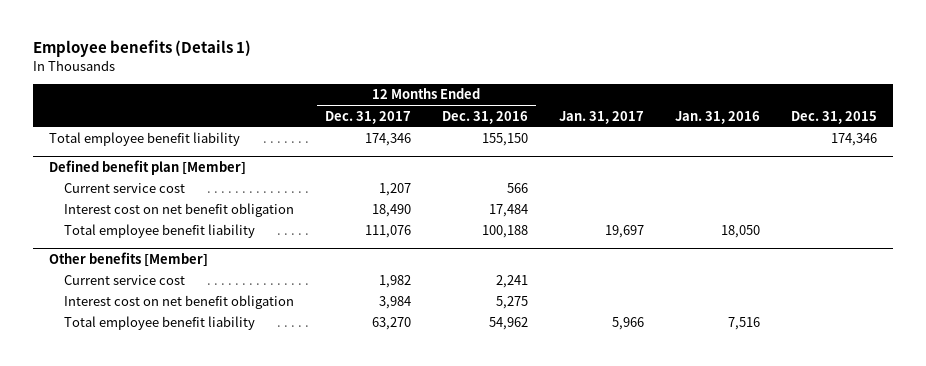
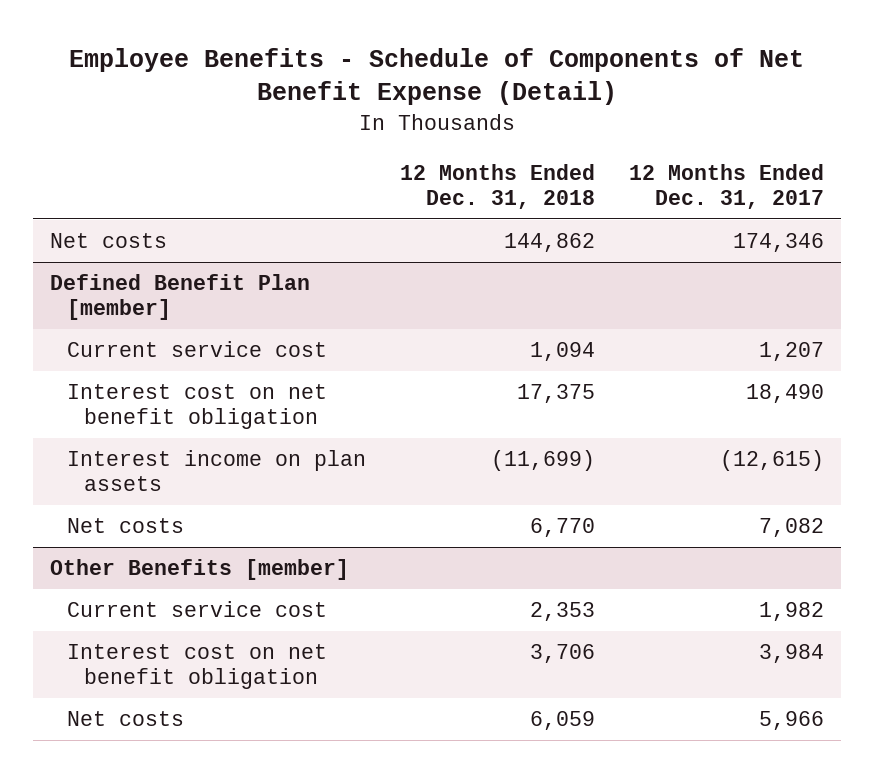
[33,40,252,58] Employee benefits (Details 1) -> [69,47,805,106] Employee Benefits - Schedule of Components of Net Benefit Expense (Detail)
[441,110,528,124] Dec. 31, 2016 -> none
[559,110,645,124] Jan. 31, 2017 -> none
[675,110,761,124] Jan. 31, 2016 -> none
[791,110,878,124] Dec. 31, 2015 -> none
none -> [400,163,596,209] 12 Months Ended Dec. 31, 2018
[48,132,240,147] Total employee benefit liability -> [50,233,168,249] Net costs
[48,159,246,175] Defined benefit plan [Member] -> [50,274,311,321] Defined Benefit Plan [member]
[63,224,255,239] Total employee benefit liability -> none
none -> [66,450,366,492] Interest income on plan assets
none -> [66,518,184,534] Net costs
[48,251,208,267] Other benefits [Member] -> [50,559,350,581] Other Benefits [member]
[63,316,255,331] Total employee benefit liability -> none
none -> [66,711,184,727] Net costs

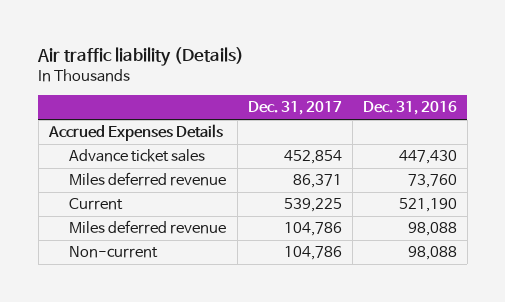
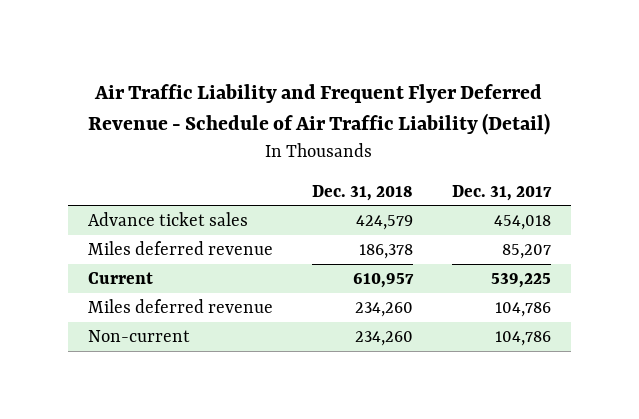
[37,46,245,66] Air traffic liability (Details) -> [88,84,551,135] Air Traffic Liability and Frequent Flyer Deferred Revenue - Schedule of Air Traffic Liability (Detail)
[362,101,457,116] Dec. 31, 2016 -> none
none -> [311,184,413,201] Dec. 31, 2018
[47,124,223,142] Accrued Expenses Details -> none
[283,150,342,165] 452,854 -> [494,214,552,230] 454,018
[292,174,342,189] 86,371 -> [502,243,552,259] 85,207

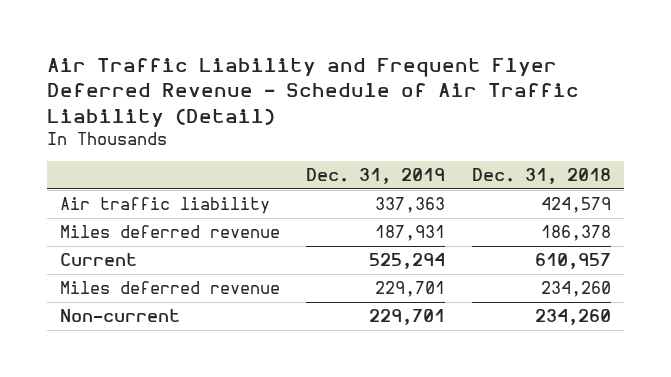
[452,184,553,201] Dec. 31, 2017 -> none
none -> [306,168,446,185] Dec. 31, 2019
[87,211,248,226] Advance ticket sales -> [59,197,270,215] Air traffic liability

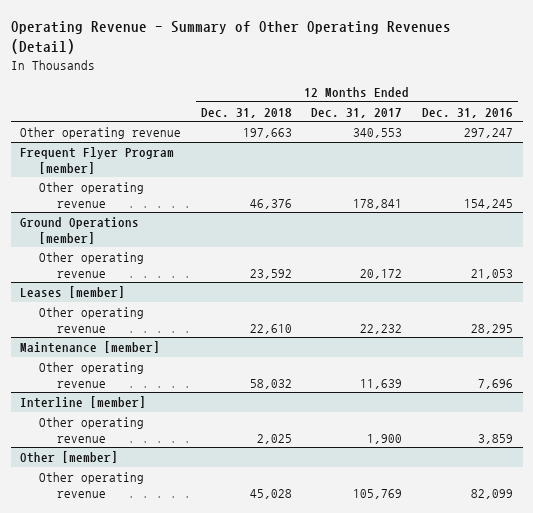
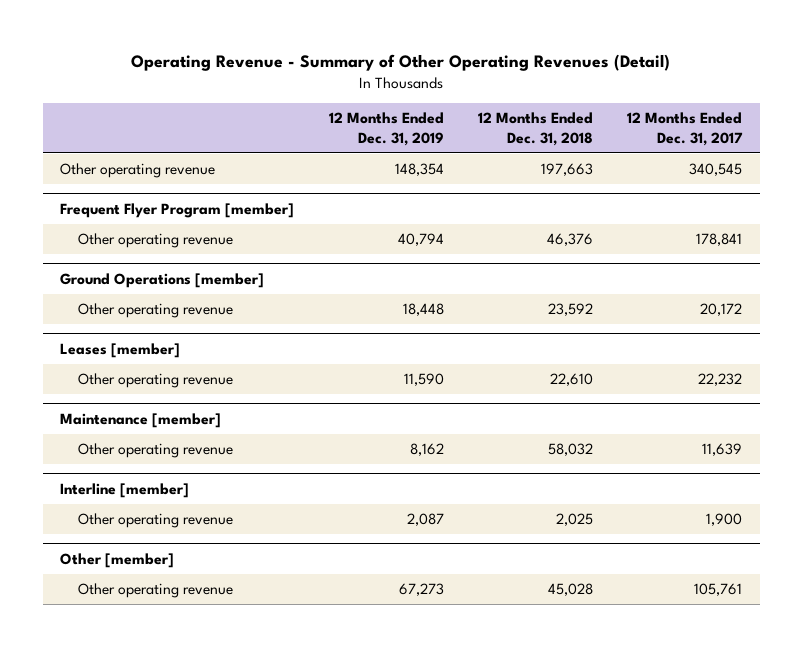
[421,107,513,118] Dec. 31, 2016 -> none
none -> [328,112,444,146] 12 Months Ended Dec. 31, 2019
[353,127,403,138] 340,553 -> [689,162,743,176] 340,545
[353,488,403,499] 105,769 -> [694,582,743,596] 105,761

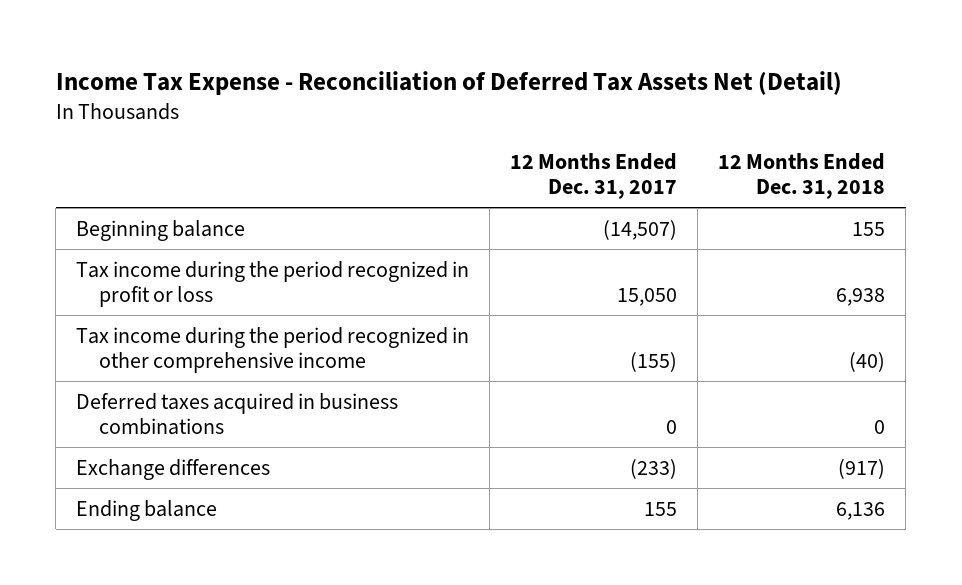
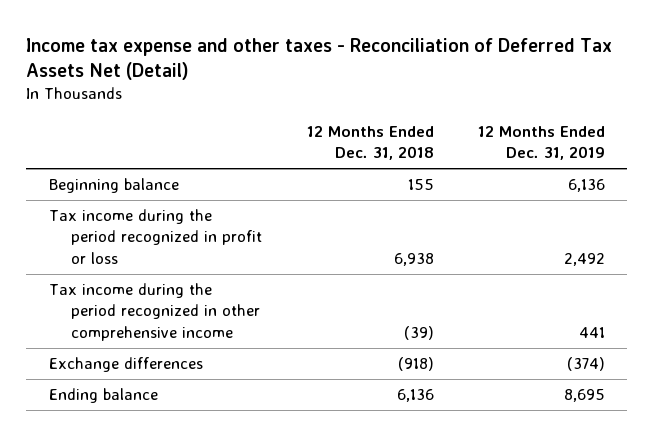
[55,70,842,95] Income Tax Expense - Reconciliation of Deferred Tax Assets Net (Detail) -> [26,37,613,81] Income tax expense and other taxes - Reconciliation of Deferred Tax Assets Net (Detail)
[510,152,678,200] 12 Months Ended Dec. 31, 2017 -> none
none -> [478,126,606,161] 12 Months Ended Dec. 31, 2019
[76,392,399,436] Deferred taxes acquired in business combinations -> none
[849,352,886,373] (40) -> [403,325,434,340] (39)
[838,458,886,479] (917) -> [397,357,434,372] (918)

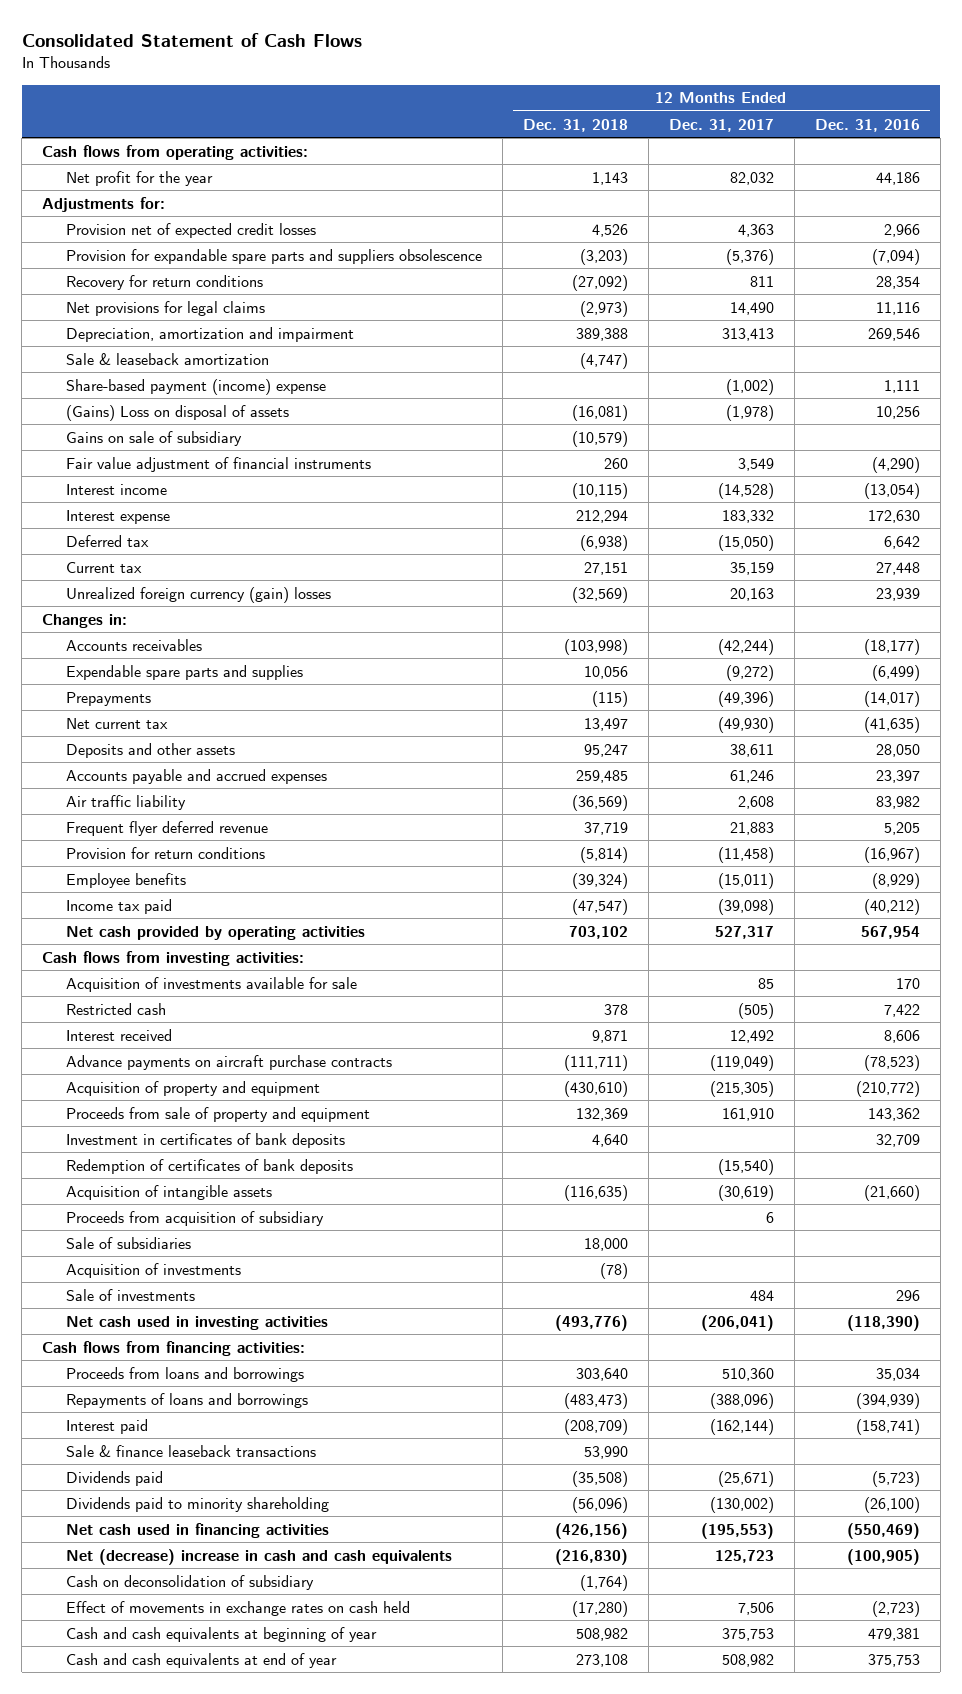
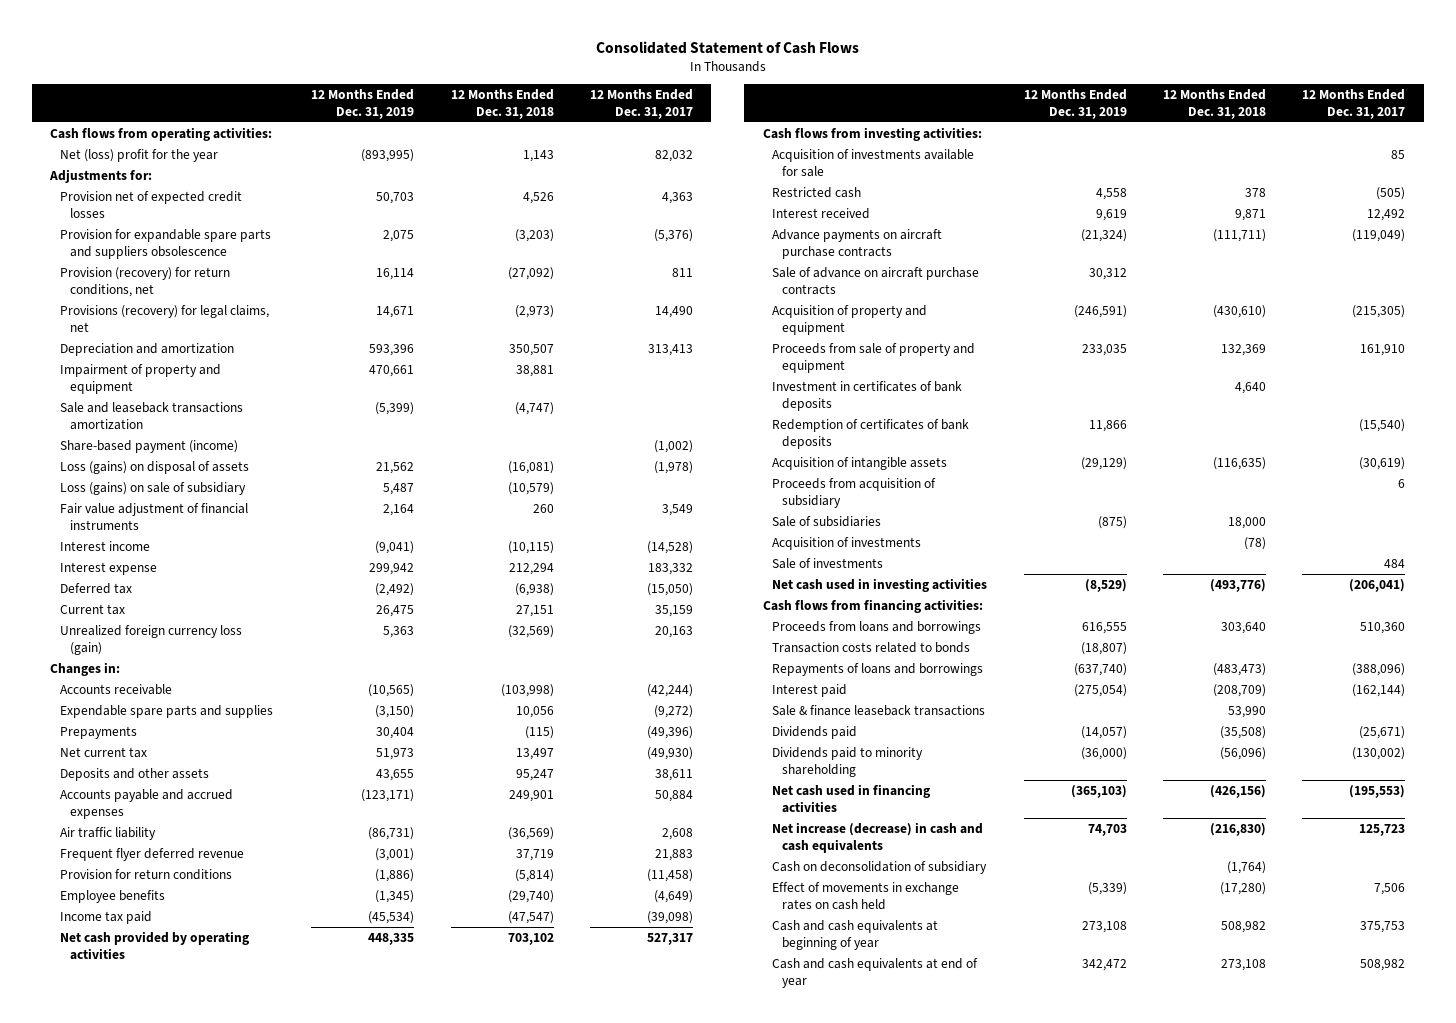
[814,118,920,132] Dec. 31, 2016 -> none
none -> [311,88,415,119] 12 Months Ended Dec. 31, 2019
[66,170,214,186] Net profit for the year -> [59,148,218,162] Net (loss) profit for the year
[66,274,264,290] Recovery for return conditions -> [59,266,230,297] Provision (recovery) for return conditions, net
[66,300,266,316] Net provisions for legal claims -> [59,304,269,332] Provisions (recovery) for legal claims, net
[66,326,355,342] Depreciation, amortization and impairment -> [59,342,234,356] Depreciation and amortization
[575,327,628,341] 389,388 -> [508,343,554,356] 350,507
none -> [59,363,221,394] Impairment of property and equipment
[66,352,270,365] Sale & leaseback amortization -> [59,401,243,430] Sale and leaseback transactions amortization
[66,378,327,395] Share-based payment (income) expense -> [59,439,238,453] Share-based payment (income)
[66,404,290,421] (Gains) Loss on disposal of assets -> [59,460,249,474] Loss (gains) on disposal of assets
[66,430,243,446] Gains on sale of subsidiary -> [59,481,246,495] Loss (gains) on sale of subsidiary
[66,586,332,603] Unrealized foreign currency (gain) losses -> [59,624,242,655] Unrealized foreign currency loss (gain)
[66,638,203,651] Accounts receivables -> [59,683,172,695] Accounts receivable
[575,769,628,783] 259,485 -> [508,789,554,802] 249,901
[729,769,774,783] 61,246 -> [655,789,694,802] 50,884
[571,872,628,889] (39,324) -> [507,889,554,903] (29,740)
[717,872,774,889] (15,011) -> [654,889,694,903] (4,649)
none -> [772,266,980,295] Sale of advance on aircraft purchase contracts
none -> [772,641,971,653] Transaction costs related to bonds
[66,1548,453,1565] Net (decrease) increase in cash and cash equivalents -> [772,821,984,853] Net increase (decrease) in cash and cash equivalents

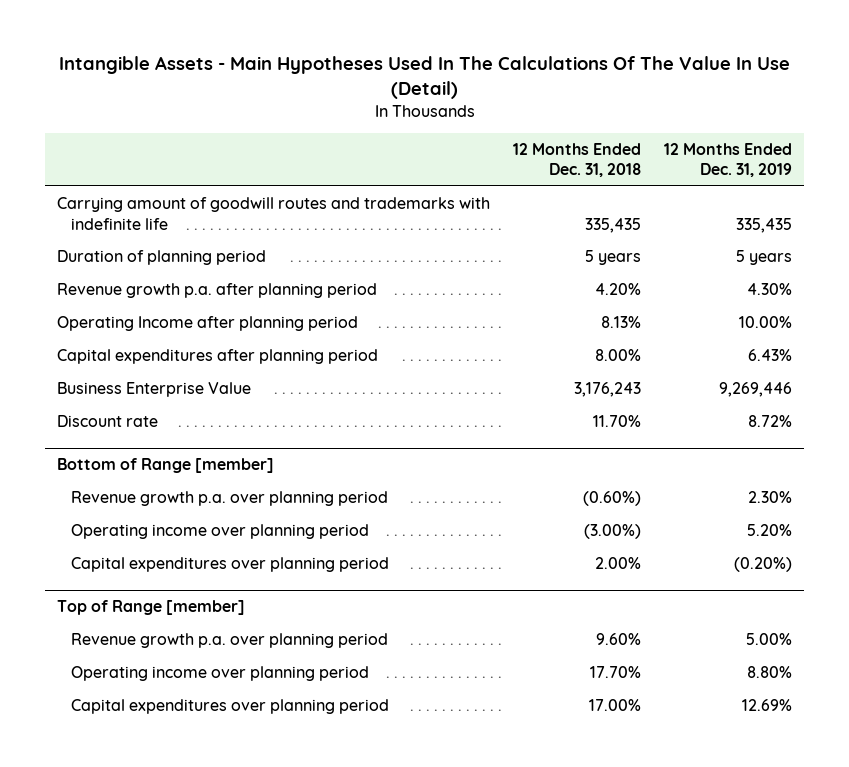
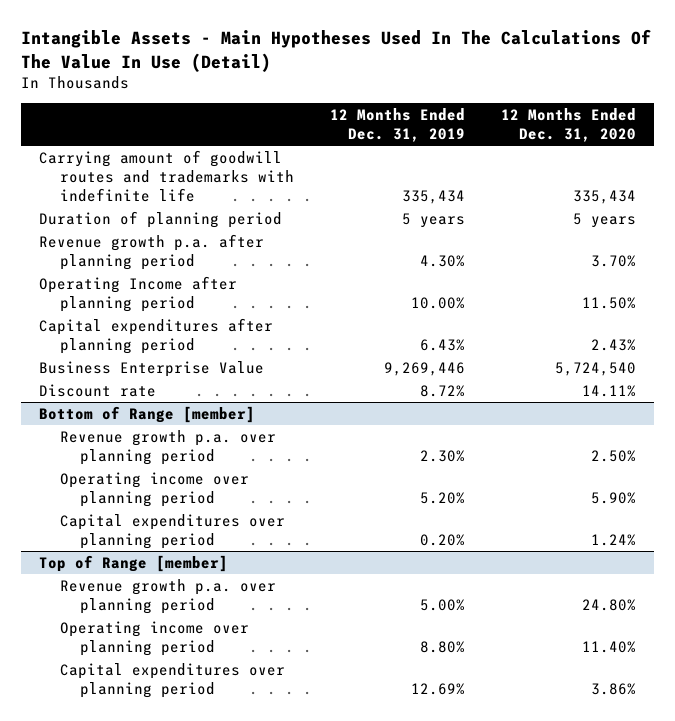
[513,142,642,178] 12 Months Ended Dec. 31, 2018 -> none
none -> [501,107,637,143] 12 Months Ended Dec. 31, 2020
[736,217,793,233] 335,435 -> [401,190,465,205] 335,434
[734,557,793,573] (0.20%) -> [419,533,465,546] 0.20%

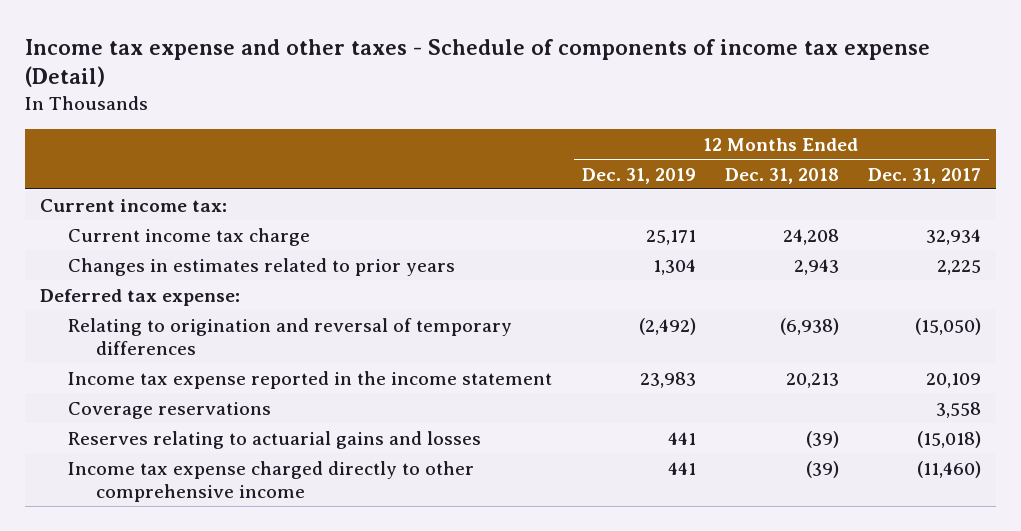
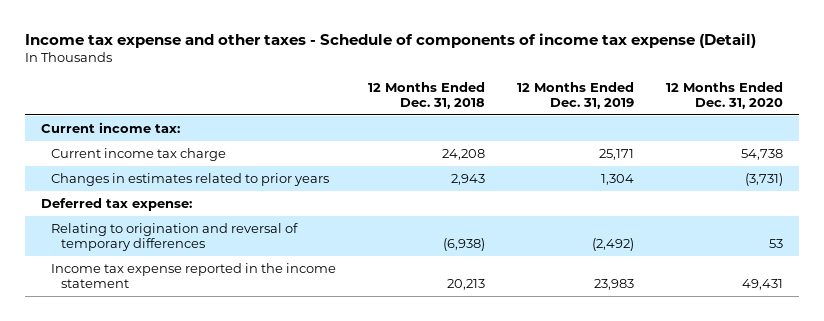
[868,167,982,184] Dec. 31, 2017 -> none
none -> [666,81,784,109] 12 Months Ended Dec. 31, 2020
[68,401,272,419] Coverage reservations -> none
[68,430,482,449] Reserves relating to actuarial gains and losses -> none
[68,460,475,502] Income tax expense charged directly to other comprehensive income -> none

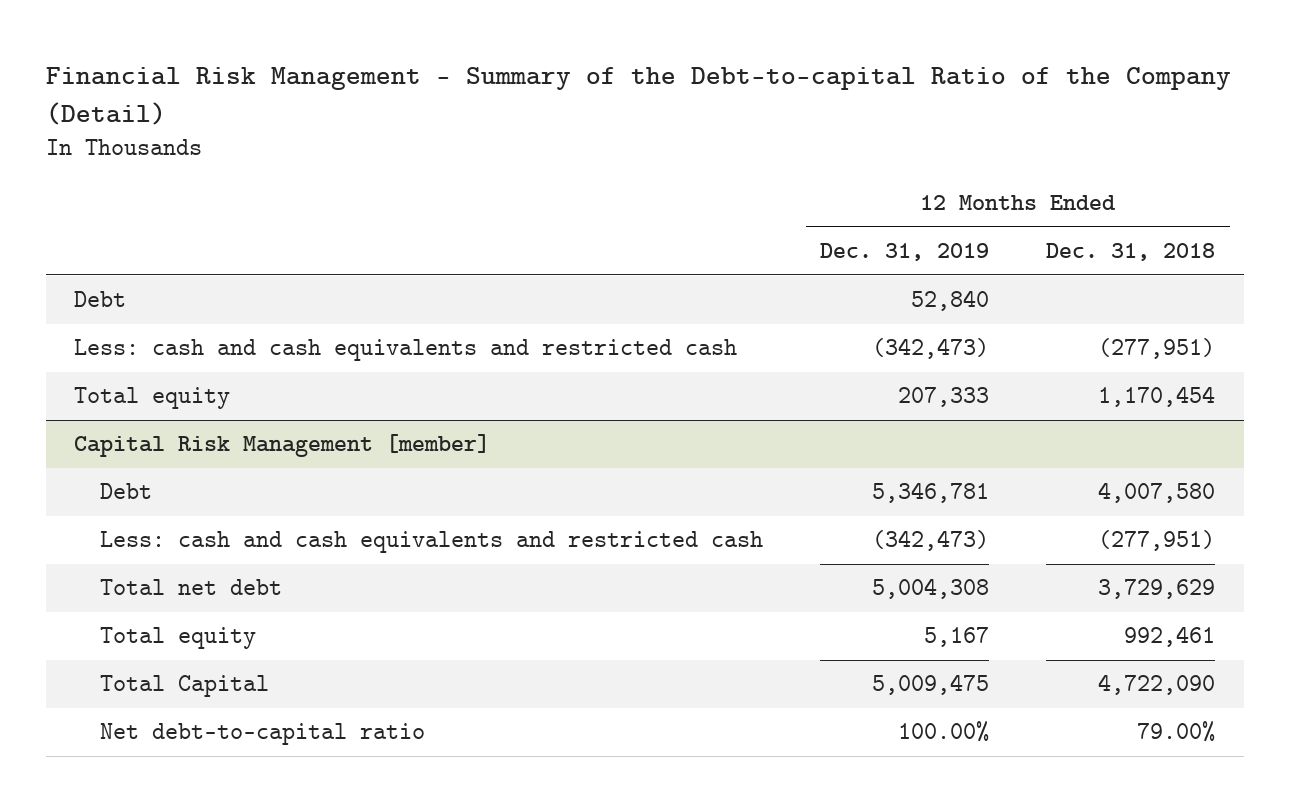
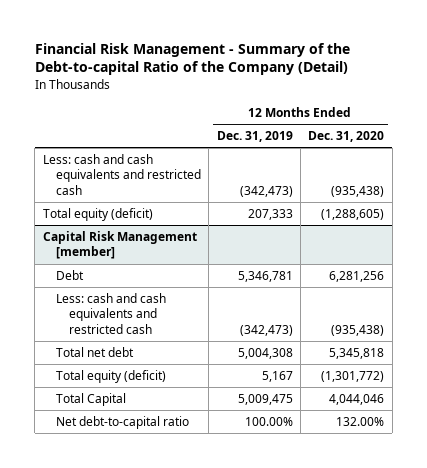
[1046,243,1216,262] Dec. 31, 2018 -> none
none -> [308,131,385,143] Dec. 31, 2020
[74,291,127,308] Debt -> none
[74,387,231,410] Total equity -> [42,208,153,222] Total equity (deficit)
[99,627,256,650] Total equity -> [55,370,166,384] Total equity (deficit)

